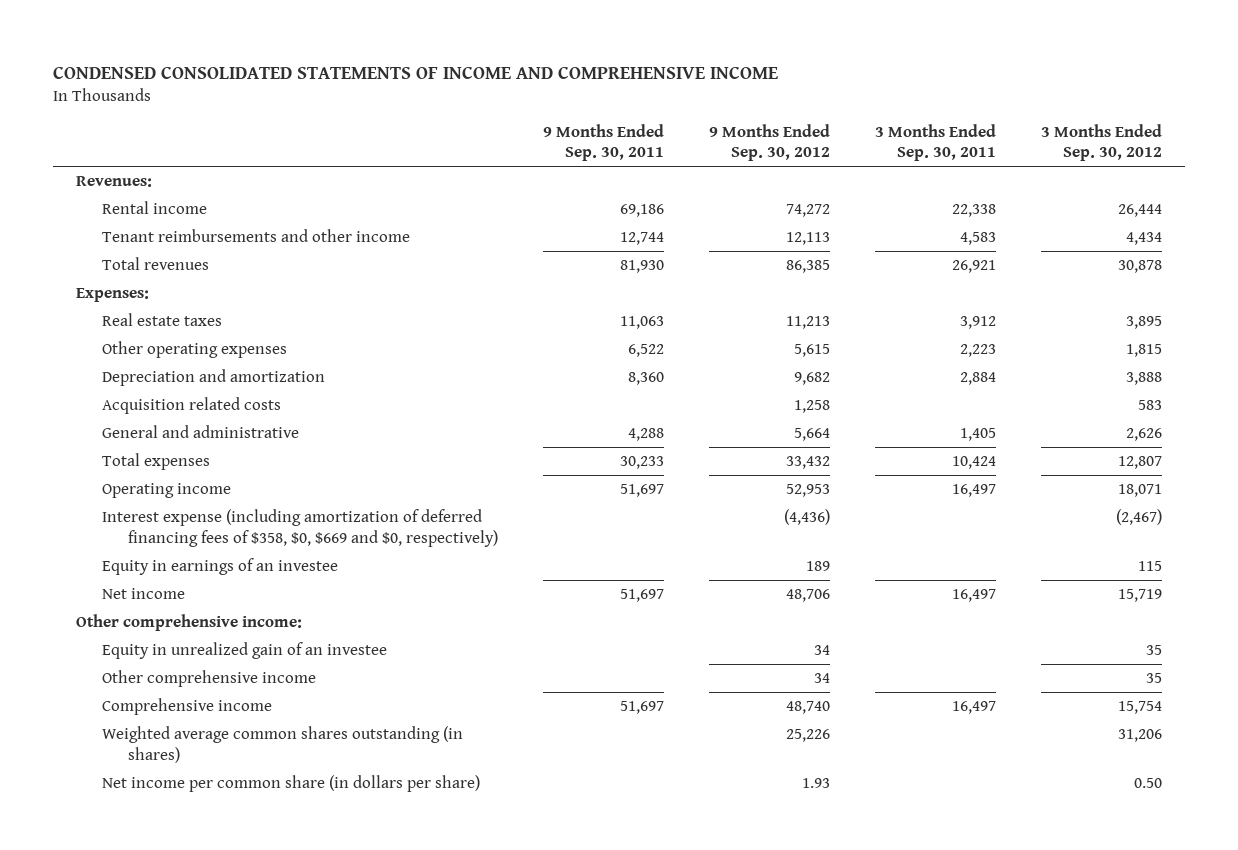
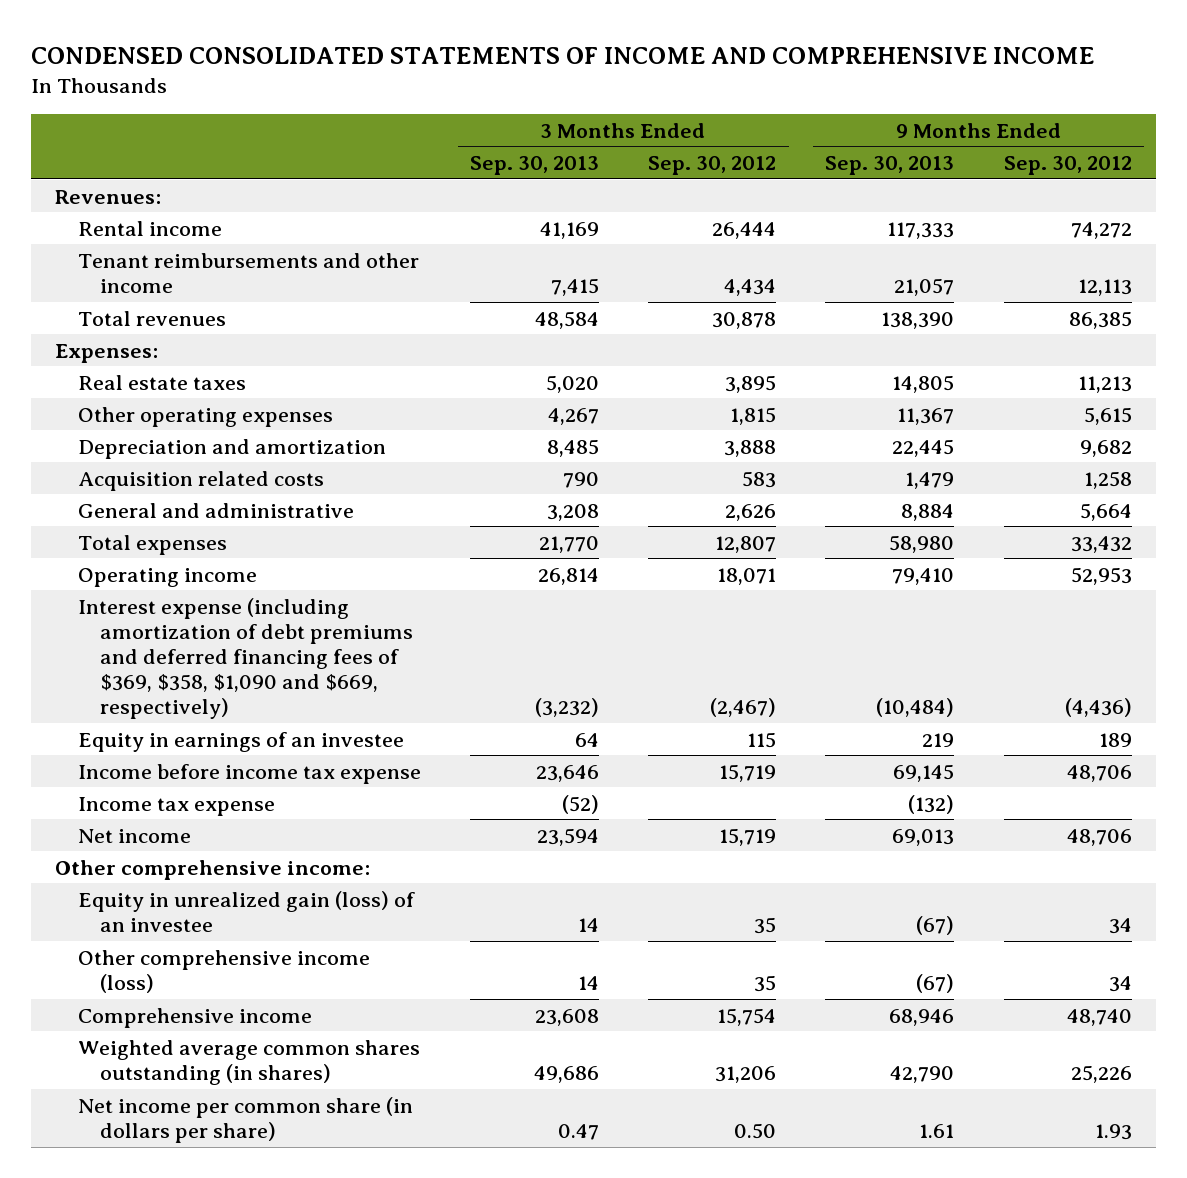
[542,123,664,162] 9 Months Ended Sep. 30, 2011 -> none
[874,123,996,162] 3 Months Ended Sep. 30, 2011 -> none
none -> [469,156,599,176] Sep. 30, 2013
none -> [825,156,955,176] Sep. 30, 2013
[101,509,498,547] Interest expense (including amortization of deferred financing fees of $358, $0, $669 and $0, respectively) -> [77,597,414,719] Interest expense (including amortization of debt premiums and deferred financing fees of $369, $358, $1,090 and $669, respectively)
none -> [77,763,421,784] Income before income tax expense
none -> [77,796,275,816] Income tax expense
[101,642,387,660] Equity in unrealized gain of an investee -> [77,890,415,932] Equity in unrealized gain (loss) of an investee
[101,670,316,688] Other comprehensive income -> [77,949,370,993] Other comprehensive income (loss)

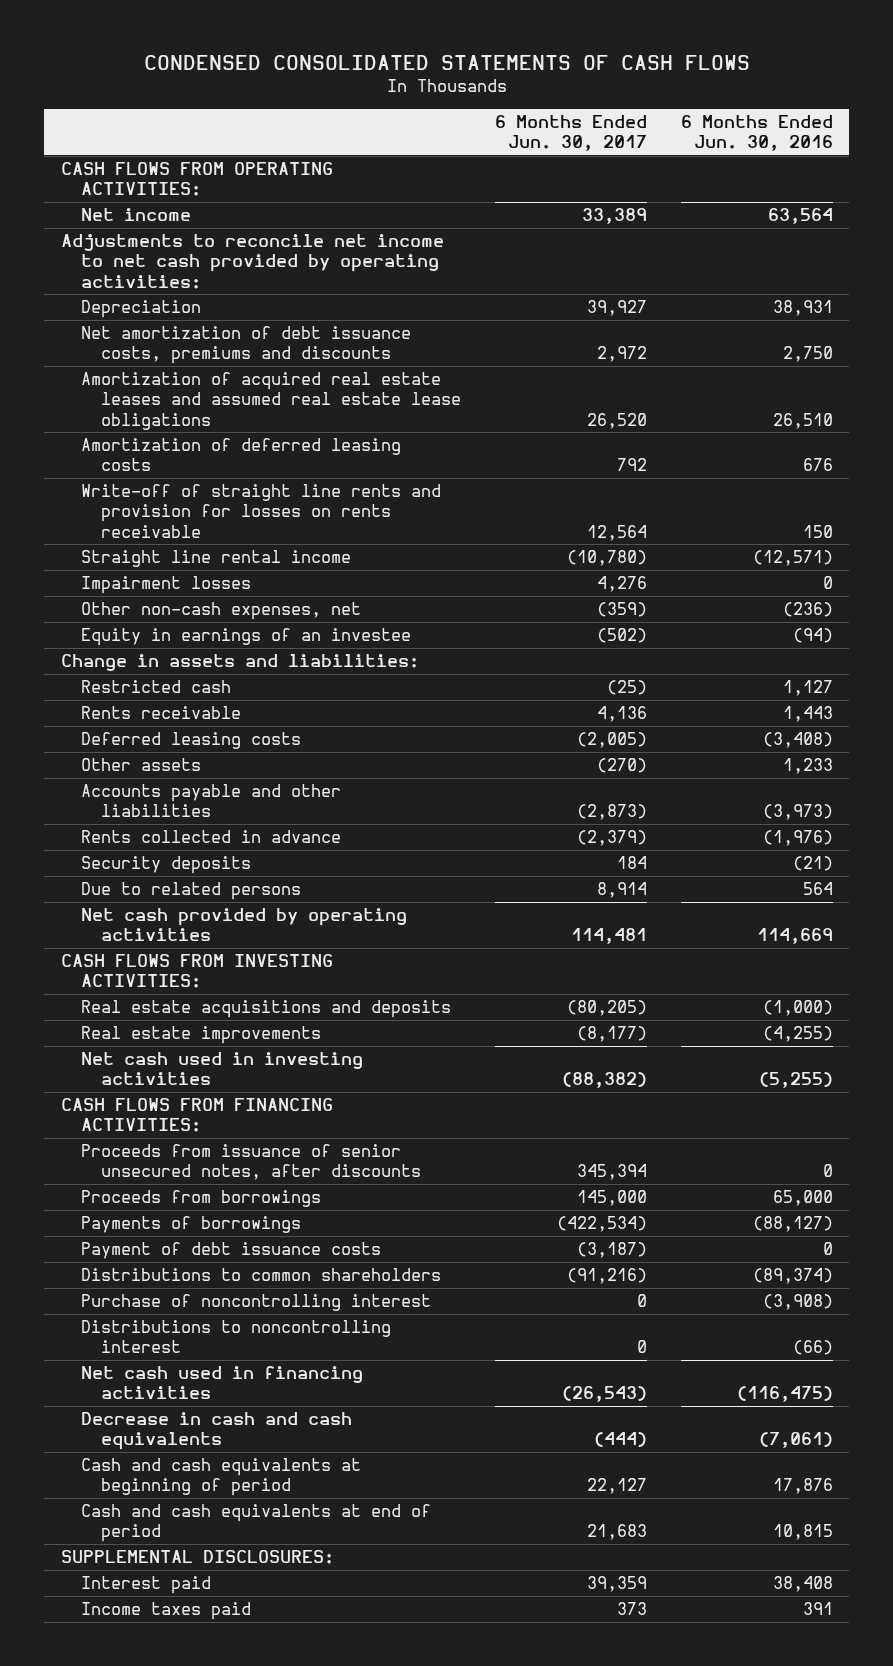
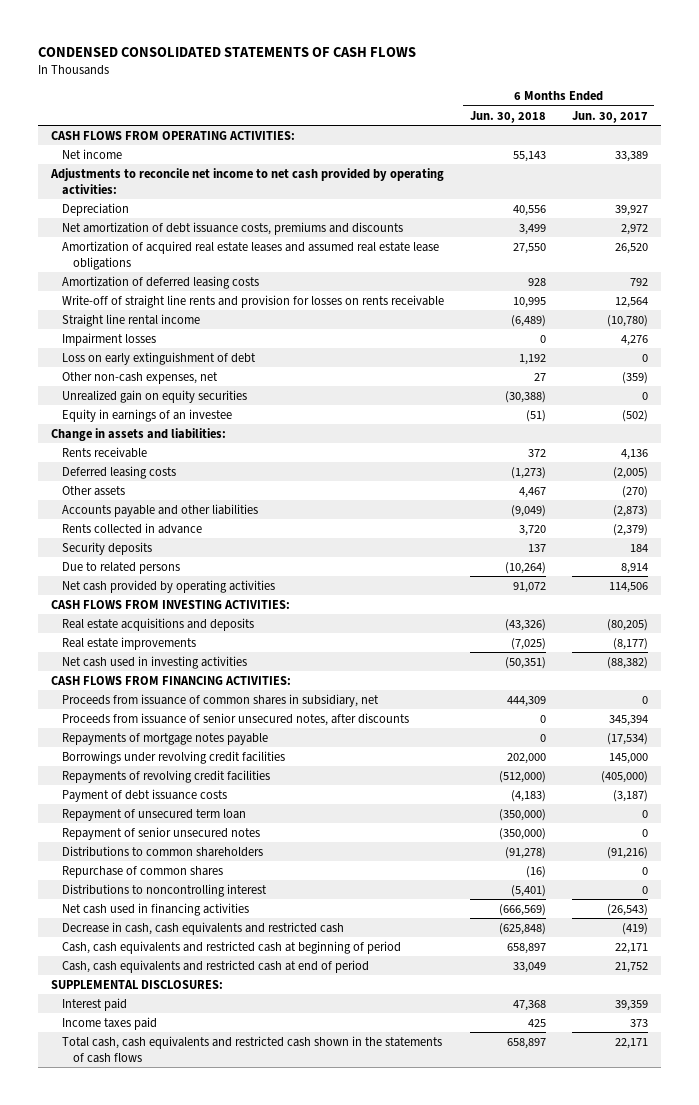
[680,114,833,152] 6 Months Ended Jun. 30, 2016 -> none
none -> [469,110,546,123] Jun. 30, 2018
none -> [62,351,257,365] Loss on early extinguishment of debt
none -> [62,389,248,403] Unrealized gain on equity securities
[80,680,231,694] Restricted cash -> none
[570,928,647,945] 114,481 -> [608,581,648,593] 114,506
none -> [62,693,380,707] Proceeds from issuance of common shares in subsidiary, net
[80,1216,301,1234] Payments of borrowings -> none
none -> [62,732,269,745] Repayments of mortgage notes payable
[80,1190,321,1208] Proceeds from borrowings -> [62,750,286,764] Borrowings under revolving credit facilities
none -> [62,769,271,783] Repayments of revolving credit facilities
none -> [62,808,247,821] Repayment of unsecured term loan
none -> [62,826,261,840] Repayment of senior unsecured notes
[80,1294,431,1312] Purchase of noncontrolling interest -> none
none -> [62,865,224,878] Repurchase of common shares
[80,1412,352,1451] Decrease in cash and cash equivalents -> [62,921,345,935] Decrease in cash, cash equivalents and restricted cash
[593,1432,647,1448] (444) -> [621,922,648,935] (419)
[80,1458,361,1497] Cash and cash equivalents at beginning of period -> [62,940,402,954] Cash, cash equivalents and restricted cash at beginning of period
[586,1478,647,1495] 22,127 -> [614,942,648,954] 22,171
[80,1504,431,1543] Cash and cash equivalents at end of period -> [62,959,370,973] Cash, cash equivalents and restricted cash at end of period
[586,1524,647,1541] 21,683 -> [614,961,648,973] 21,752
none -> [62,1035,443,1063] Total cash, cash equivalents and restricted cash shown in the statements of cash flows

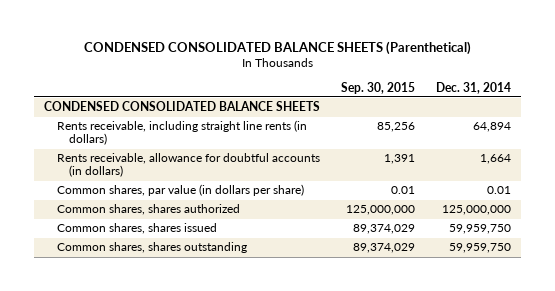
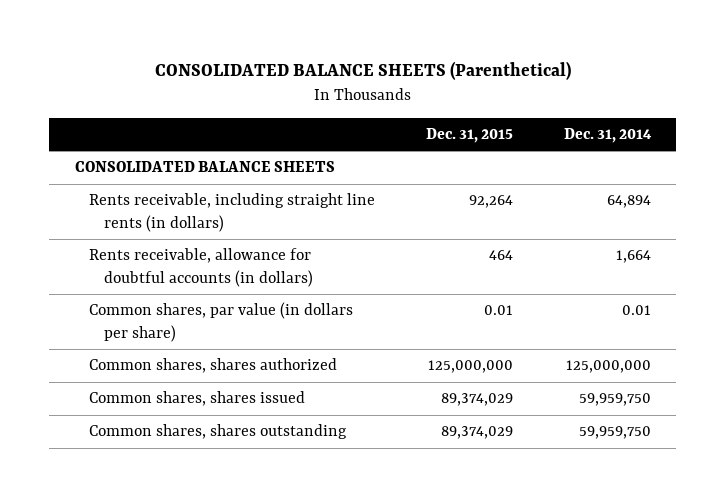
[83,40,471,55] CONDENSED CONSOLIDATED BALANCE SHEETS (Parenthetical) -> [154,61,571,81] CONSOLIDATED BALANCE SHEETS (Parenthetical)
[341,81,416,94] Sep. 30, 2015 -> none
none -> [426,127,514,143] Dec. 31, 2015
[44,101,321,112] CONDENSED CONSOLIDATED BALANCE SHEETS -> [74,161,335,173] CONSOLIDATED BALANCE SHEETS

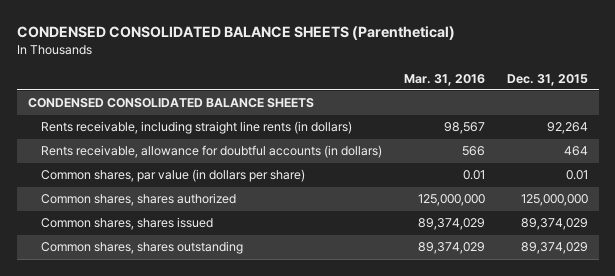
[154,61,571,81] CONSOLIDATED BALANCE SHEETS (Parenthetical) -> [16,25,455,40] CONDENSED CONSOLIDATED BALANCE SHEETS (Parenthetical)
[563,127,652,143] Dec. 31, 2014 -> none
none -> [403,73,485,86] Mar. 31, 2016
[74,161,335,173] CONSOLIDATED BALANCE SHEETS -> [27,98,314,109] CONDENSED CONSOLIDATED BALANCE SHEETS

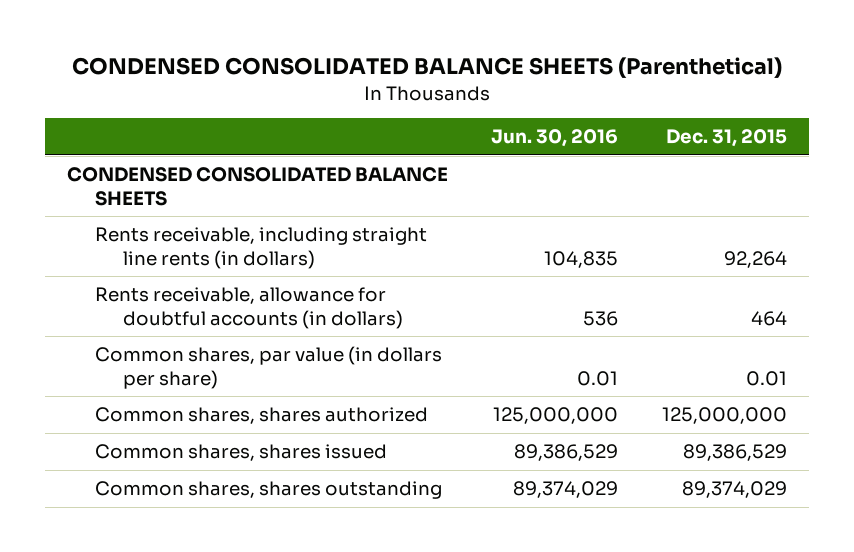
[403,73,485,86] Mar. 31, 2016 -> none
none -> [491,129,619,148] Jun. 30, 2016
[520,218,588,231] 89,374,029 -> [682,444,787,462] 89,386,529

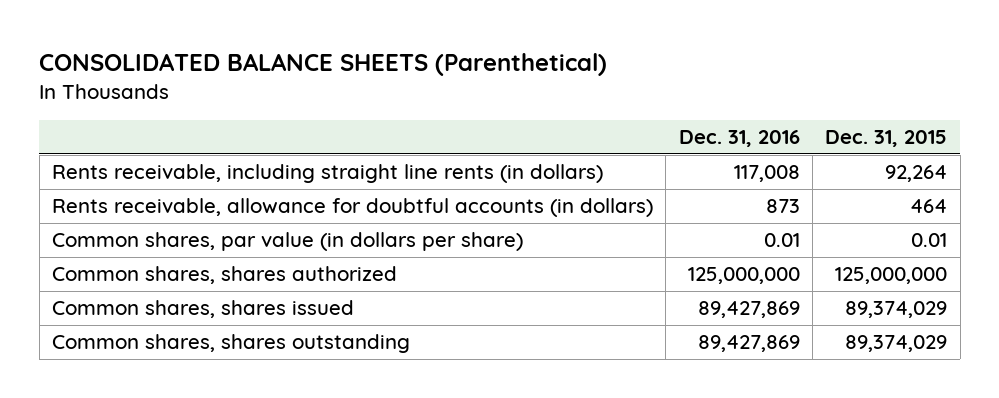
[71,57,782,79] CONDENSED CONSOLIDATED BALANCE SHEETS (Parenthetical) -> [39,53,608,77] CONSOLIDATED BALANCE SHEETS (Parenthetical)
[491,129,619,148] Jun. 30, 2016 -> none
none -> [678,130,800,148] Dec. 31, 2016
[66,167,448,206] CONDENSED CONSOLIDATED BALANCE SHEETS -> none
[682,444,787,462] 89,386,529 -> [845,301,948,319] 89,374,029

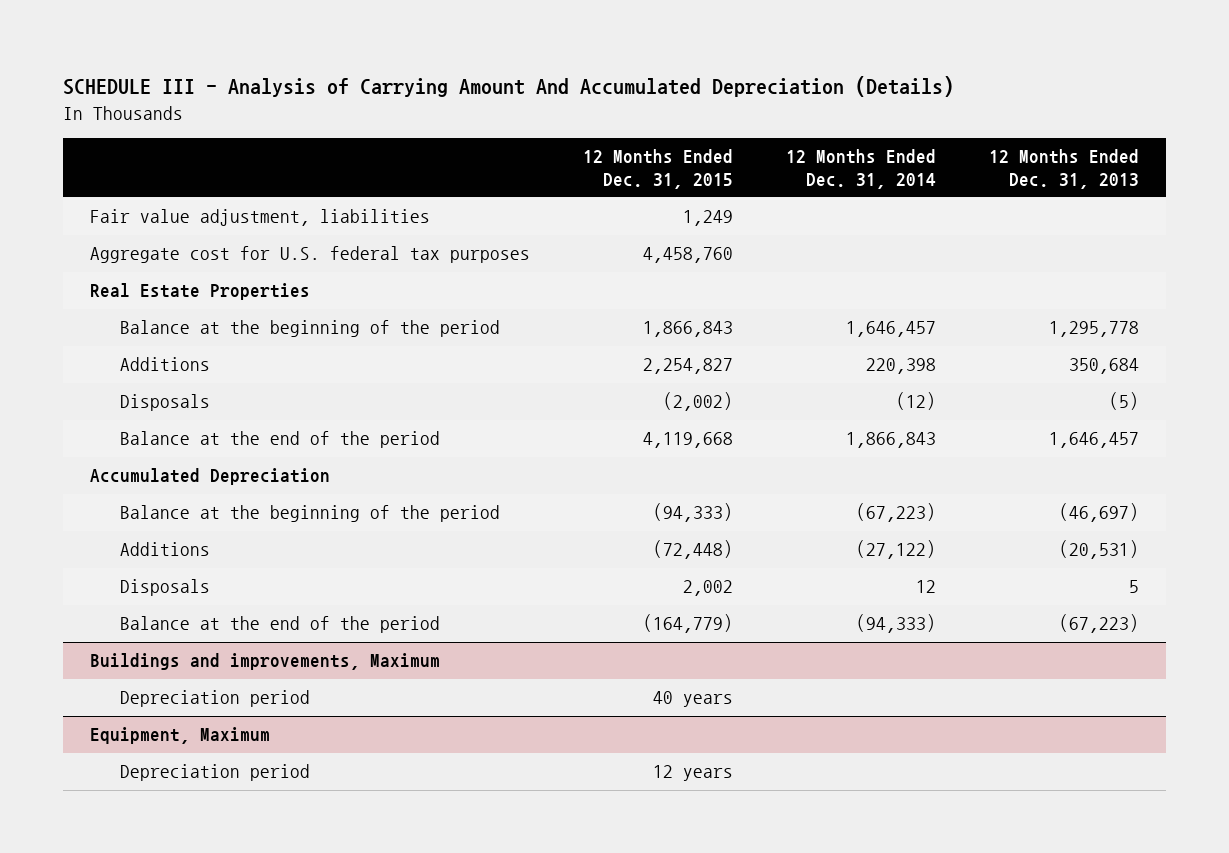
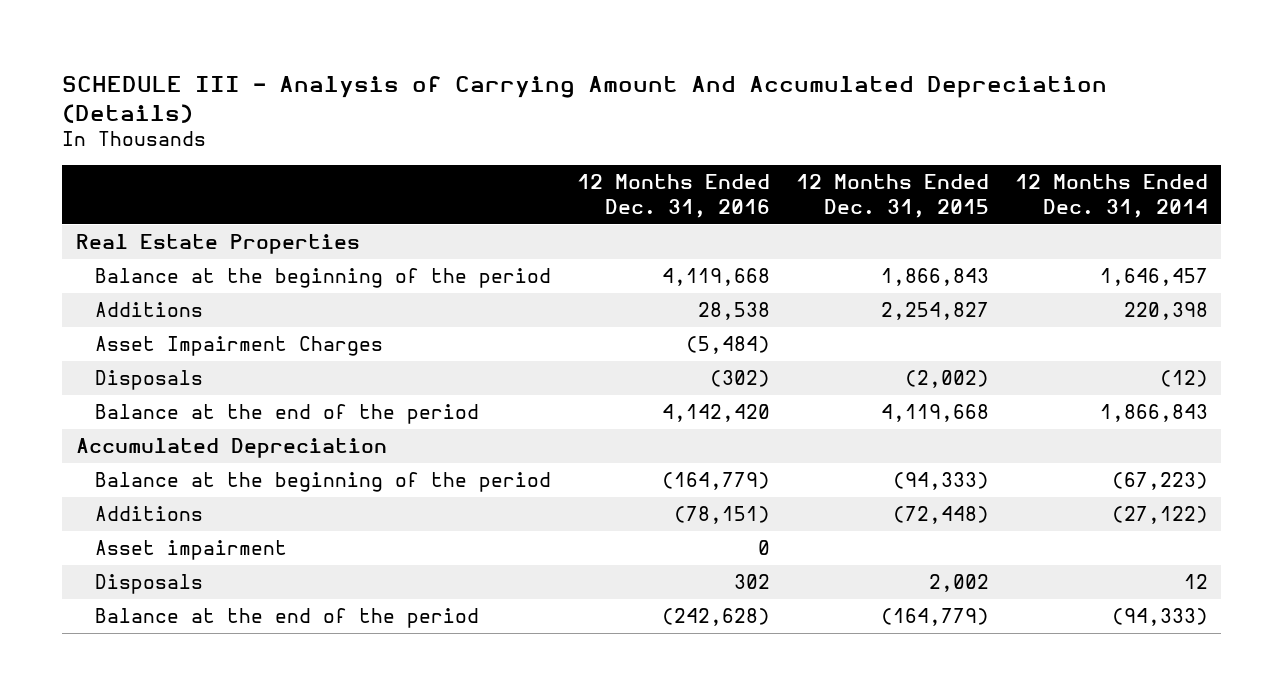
[989,149,1140,189] 12 Months Ended Dec. 31, 2013 -> none
none -> [576,174,770,218] 12 Months Ended Dec. 31, 2016
[89,209,430,227] Fair value adjustment, liabilities -> none
[89,246,530,264] Aggregate cost for U.S. federal tax purposes -> none
none -> [94,336,383,357] Asset Impairment Charges
none -> [94,540,287,561] Asset impairment
[89,653,440,671] Buildings and improvements, Maximum -> none
[120,690,311,708] Depreciation period -> none
[89,727,270,745] Equipment, Maximum -> none
[120,764,311,782] Depreciation period -> none

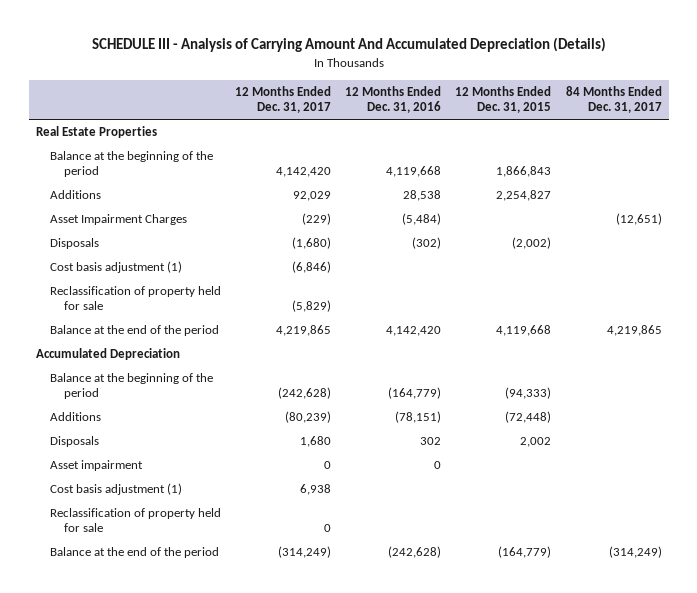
[1015,174,1209,218] 12 Months Ended Dec. 31, 2014 -> none
none -> [235,86,332,114] 12 Months Ended Dec. 31, 2017
none -> [565,86,662,114] 84 Months Ended Dec. 31, 2017
none -> [49,261,182,274] Cost basis adjustment (1)
none -> [49,286,221,311] Reclassification of property held for sale
[94,540,287,561] Asset impairment -> [49,460,143,472] Asset impairment
none -> [49,483,182,496] Cost basis adjustment (1)
none -> [49,508,221,533] Reclassification of property held for sale

